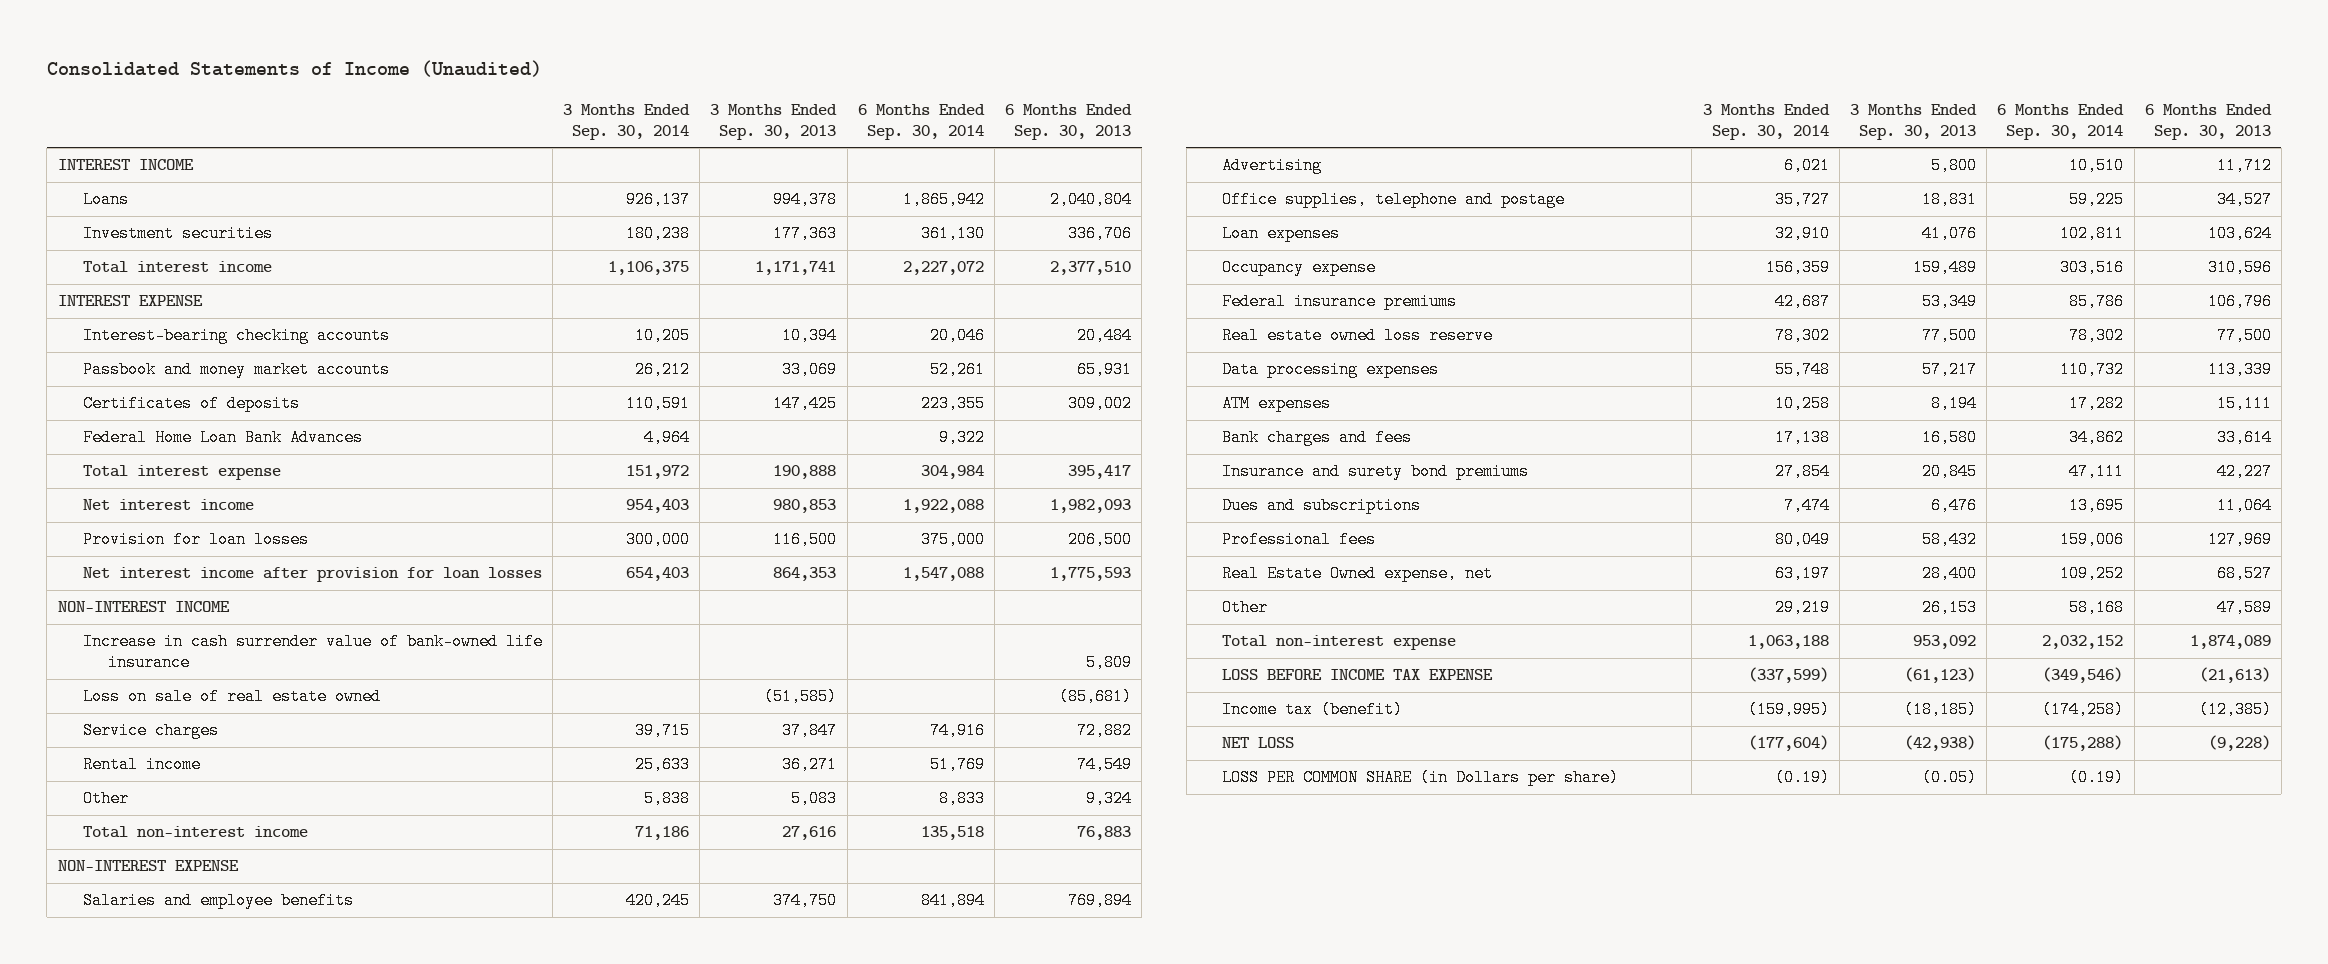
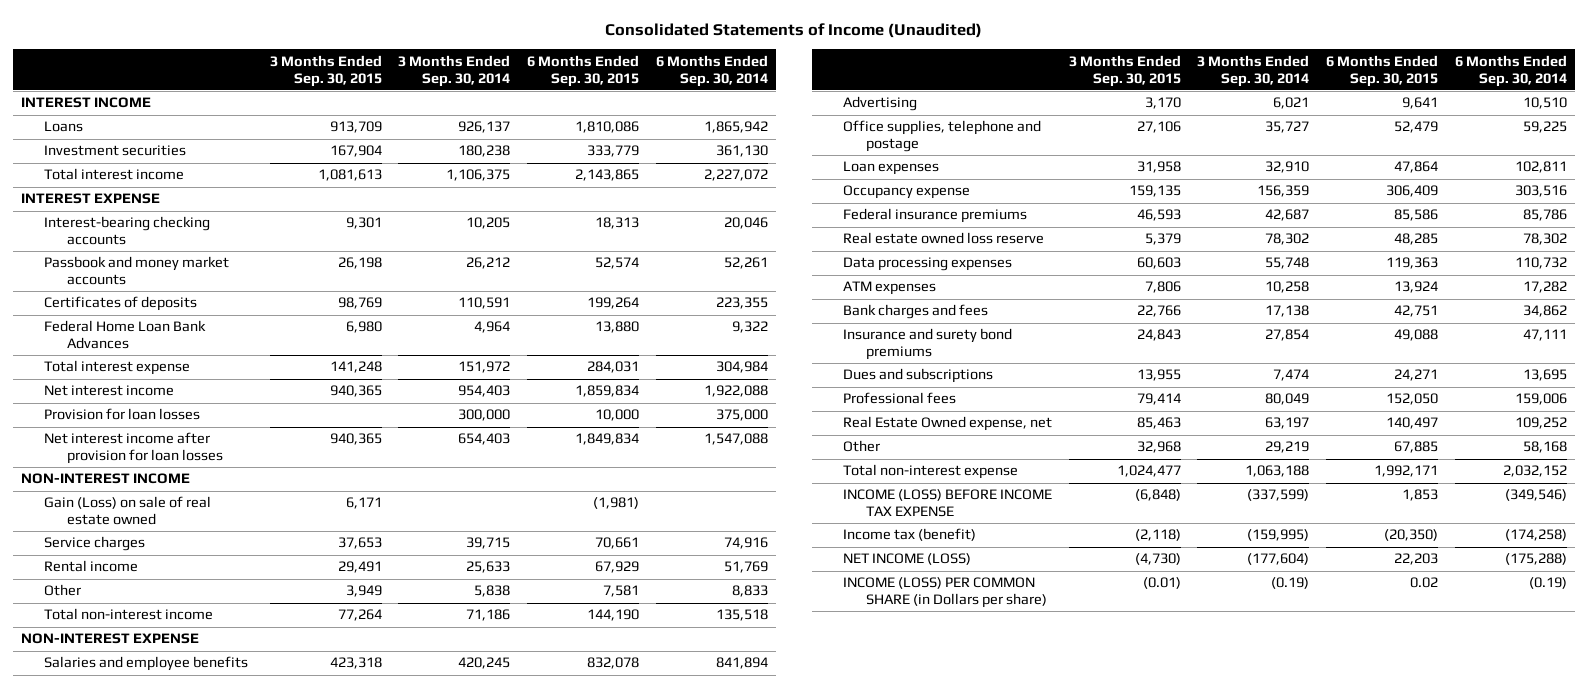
[710,103,838,140] 3 Months Ended Sep. 30, 2013 -> none
[1005,103,1133,140] 6 Months Ended Sep. 30, 2013 -> none
none -> [269,54,382,87] 3 Months Ended Sep. 30, 2015
none -> [526,54,639,87] 6 Months Ended Sep. 30, 2015
[82,633,543,672] Increase in cash surrender value of bank-owned life insurance -> none
[82,688,381,706] Loss on sale of real estate owned -> [43,496,211,526] Gain (Loss) on sale of real estate owned
[1222,669,1494,681] LOSS BEFORE INCOME TAX EXPENSE -> [842,489,1052,518] INCOME (LOSS) BEFORE INCOME TAX EXPENSE
[1222,737,1295,749] NET LOSS -> [842,553,971,566] NET INCOME (LOSS)
[1222,769,1620,787] LOSS PER COMMON SHARE (in Dollars per share) -> [842,577,1047,609] INCOME (LOSS) PER COMMON SHARE (in Dollars per share)

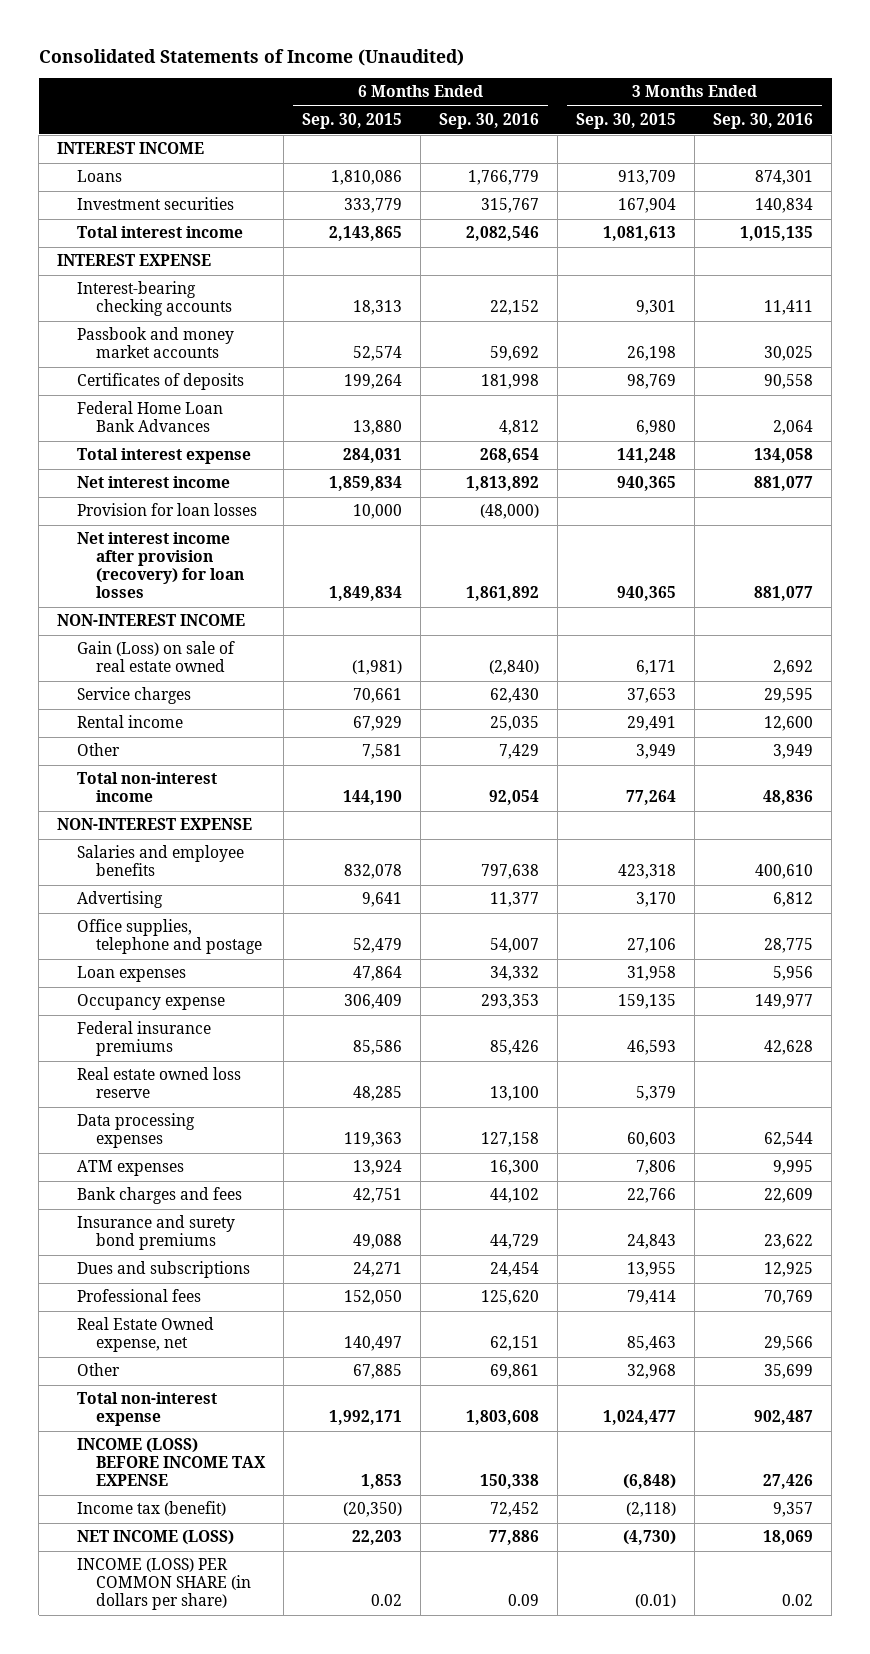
[398,54,511,87] 3 Months Ended Sep. 30, 2014 -> none
[655,54,768,87] 6 Months Ended Sep. 30, 2014 -> none
none -> [439,113,540,130] Sep. 30, 2016
none -> [713,113,814,130] Sep. 30, 2016
[43,432,223,465] Net interest income after provision for loan losses -> [76,532,245,599] Net interest income after provision (recovery) for loan losses
[842,577,1047,609] INCOME (LOSS) PER COMMON SHARE (in Dollars per share) -> [76,1558,252,1611] INCOME (LOSS) PER COMMON SHARE (in dollars per share)

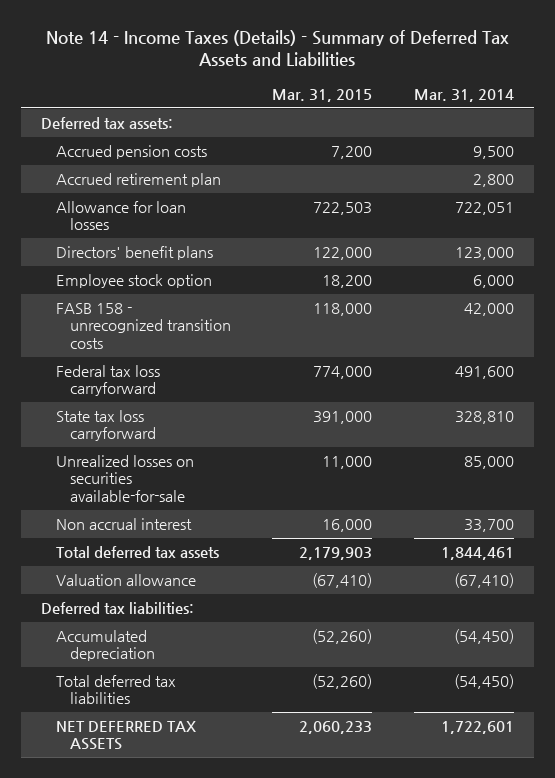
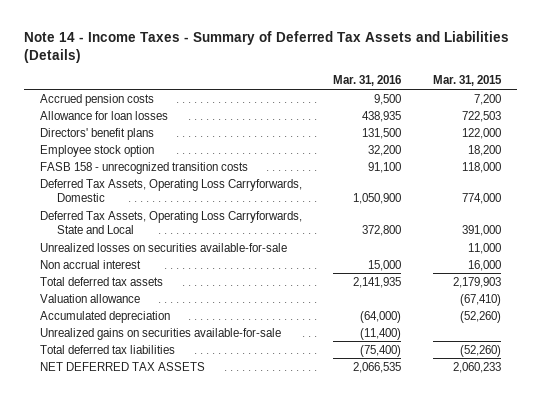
[46,29,510,67] Note 14 - Income Taxes (Details) - Summary of Deferred Tax Assets and Liabilities -> [23,30,509,64] Note 14 - Income Taxes - Summary of Deferred Tax Assets and Liabilities (Details)
[413,88,514,102] Mar. 31, 2014 -> none
none -> [333,75,402,87] Mar. 31, 2016
[41,117,174,130] Deferred tax assets: -> none
[55,173,221,188] Accrued retirement plan -> none
[55,365,160,397] Federal tax loss carryforward -> [39,178,302,202] Deferred Tax Assets, Operating Loss Carryforwards, Domestic
[55,410,156,442] State tax loss carryforward -> [39,210,302,234] Deferred Tax Assets, Operating Loss Carryforwards, State and Local
[41,602,195,615] Deferred tax liabilities: -> none
none -> [39,327,281,340] Unrealized gains on securities available-for-sale

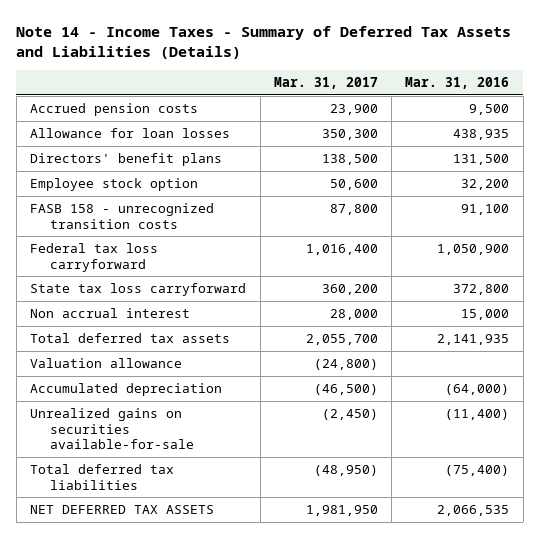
[432,75,502,87] Mar. 31, 2015 -> none
none -> [273,77,378,90] Mar. 31, 2017
[39,242,287,252] Unrealized losses on securities available-for-sale -> none
[39,178,302,202] Deferred Tax Assets, Operating Loss Carryforwards, Domestic -> [30,243,159,272] Federal tax loss carryforward
[39,210,302,234] Deferred Tax Assets, Operating Loss Carryforwards, State and Local -> [30,283,247,297] State tax loss carryforward

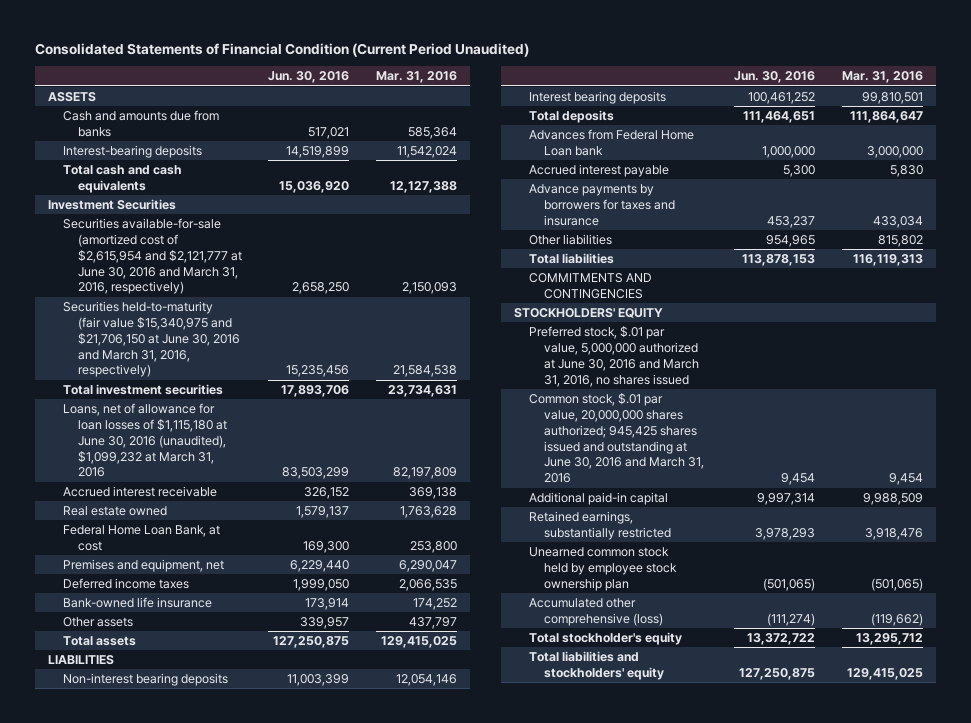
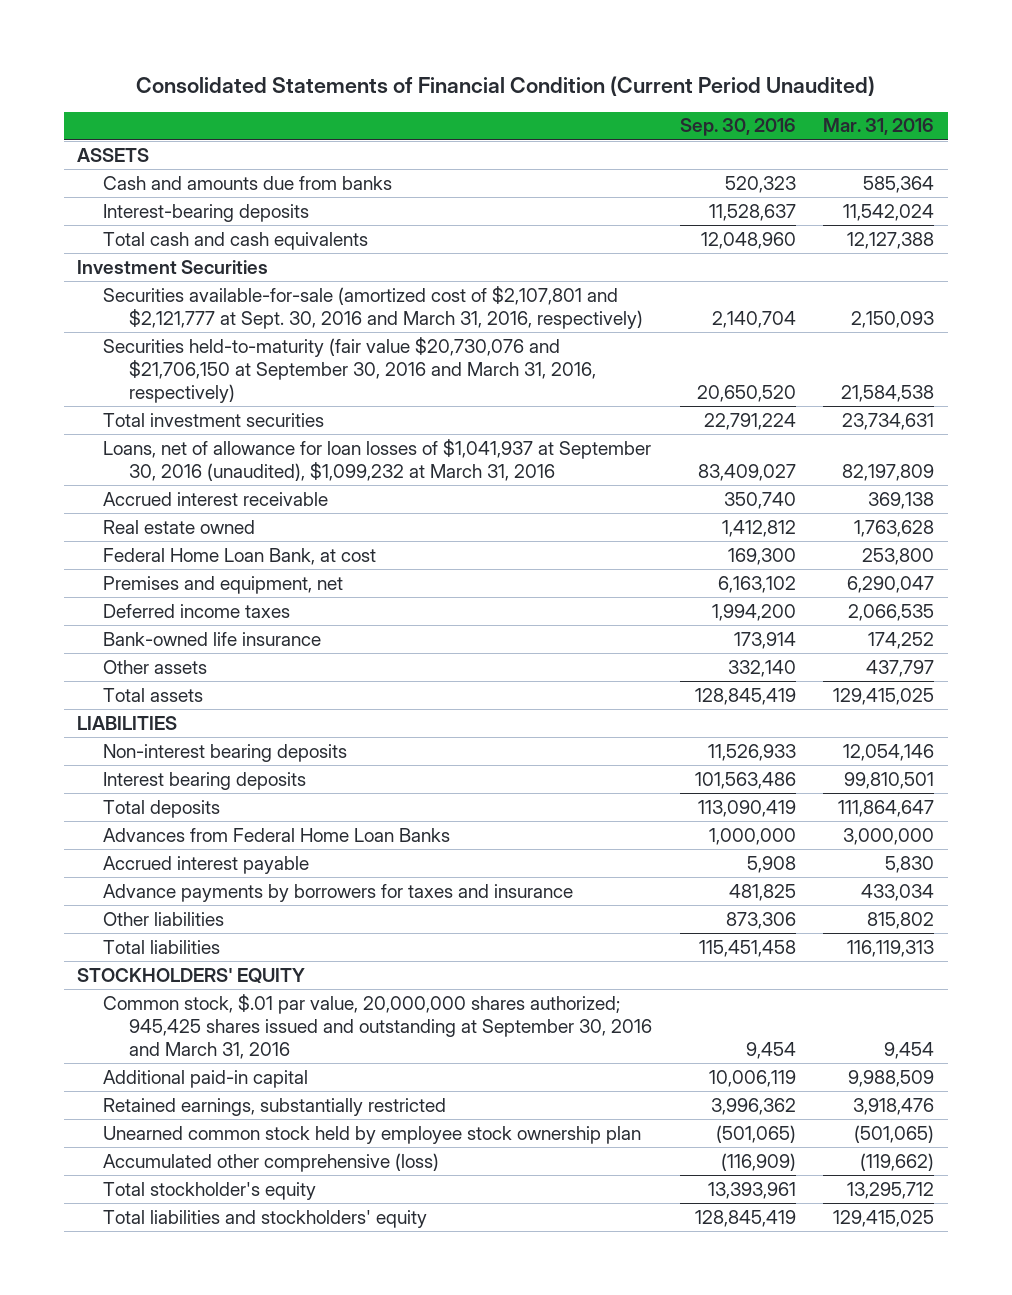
[268,71,350,84] Jun. 30, 2016 -> none
none -> [679,118,796,137] Sep. 30, 2016
[63,217,242,295] Securities available-for-sale (amortized cost of $2,615,954 and $2,121,777 at June 30, 2016 and March 31, 2016, respectively) -> [103,285,643,329] Securities available-for-sale (amortized cost of $2,107,801 and $2,121,777 at Sept. 30, 2016 and March 31, 2016, respectively)
[63,300,240,378] Securities held-to-maturity (fair value $15,340,975 and $21,706,150 at June 30, 2016 and March 31, 2016, respectively) -> [103,336,596,403] Securities held-to-maturity (fair value $20,730,076 and $21,706,150 at September 30, 2016 and March 31, 2016, respectively)
[63,402,227,478] Loans, net of allowance for loan losses of $1,115,180 at June 30, 2016 (unaudited), $1,099,232 at March 31, 2016 -> [103,438,652,481] Loans, net of allowance for loan losses of $1,041,937 at September 30, 2016 (unaudited), $1,099,232 at March 31, 2016
[528,128,694,156] Advances from Federal Home Loan bank -> [103,827,451,842] Advances from Federal Home Loan Banks
[528,272,652,299] COMMITMENTS AND CONTINGENCIES -> none
[528,325,699,387] Preferred stock, $.01 par value, 5,000,000 authorized at June 30, 2016 and March 31, 2016, no shares issued -> none
[528,392,704,484] Common stock, $.01 par value, 20,000,000 shares authorized; 945,425 shares issued and outstanding at June 30, 2016 and March 31, 2016 -> [103,993,652,1059] Common stock, $.01 par value, 20,000,000 shares authorized; 945,425 shares issued and outstanding at September 30, 2016 and March 31, 2016

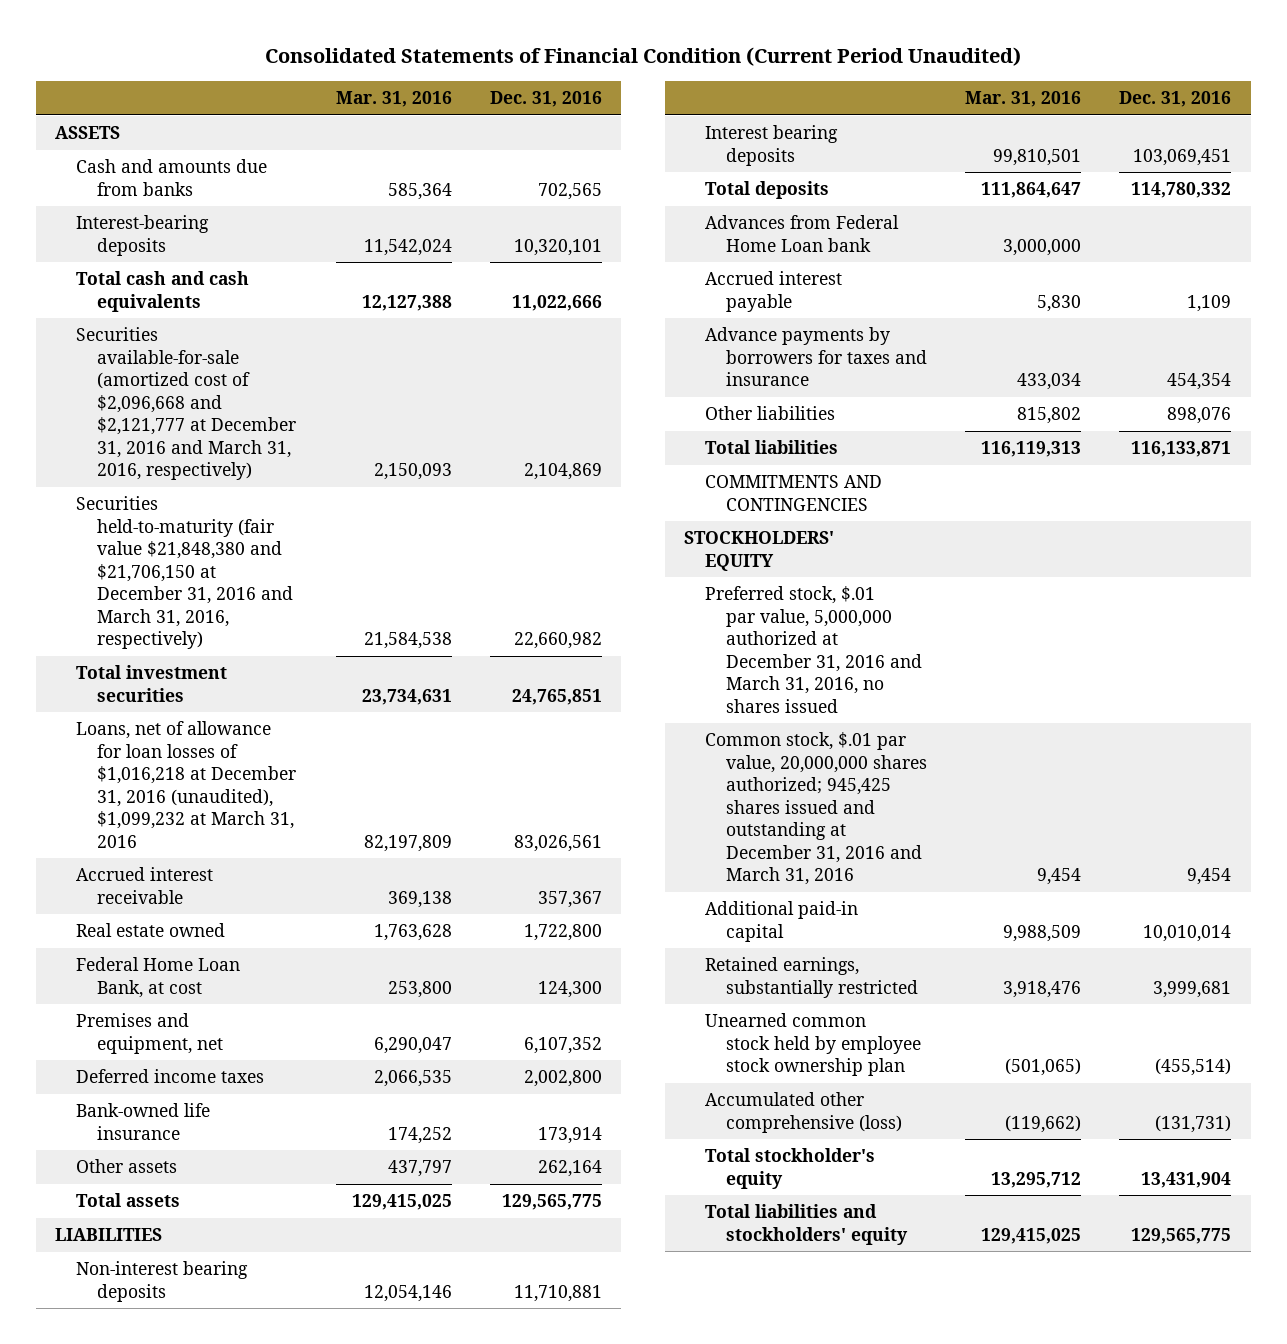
[679,118,796,137] Sep. 30, 2016 -> none
none -> [490,91,603,108] Dec. 31, 2016
[77,259,269,274] Investment Securities -> none
[103,285,643,329] Securities available-for-sale (amortized cost of $2,107,801 and $2,121,777 at Sept. 30, 2016 and March 31, 2016, respectively) -> [76,327,296,481] Securities available-for-sale (amortized cost of $2,096,668 and $2,121,777 at December 31, 2016 and March 31, 2016, respectively)
[103,336,596,403] Securities held-to-maturity (fair value $20,730,076 and $21,706,150 at September 30, 2016 and March 31, 2016, respectively) -> [76,496,293,650] Securities held-to-maturity (fair value $21,848,380 and $21,706,150 at December 31, 2016 and March 31, 2016, respectively)
[103,438,652,481] Loans, net of allowance for loan losses of $1,041,937 at September 30, 2016 (unaudited), $1,099,232 at March 31, 2016 -> [76,721,296,848] Loans, net of allowance for loan losses of $1,016,218 at December 31, 2016 (unaudited), $1,099,232 at March 31, 2016
[103,827,451,842] Advances from Federal Home Loan Banks -> [705,215,900,252] Advances from Federal Home Loan bank
none -> [705,475,883,511] COMMITMENTS AND CONTINGENCIES
none -> [705,586,922,713] Preferred stock, $.01 par value, 5,000,000 authorized at December 31, 2016 and March 31, 2016, no shares issued
[103,993,652,1059] Common stock, $.01 par value, 20,000,000 shares authorized; 945,425 shares issued and outstanding at September 30, 2016 and March 31, 2016 -> [705,732,927,886] Common stock, $.01 par value, 20,000,000 shares authorized; 945,425 shares issued and outstanding at December 31, 2016 and March 31, 2016

